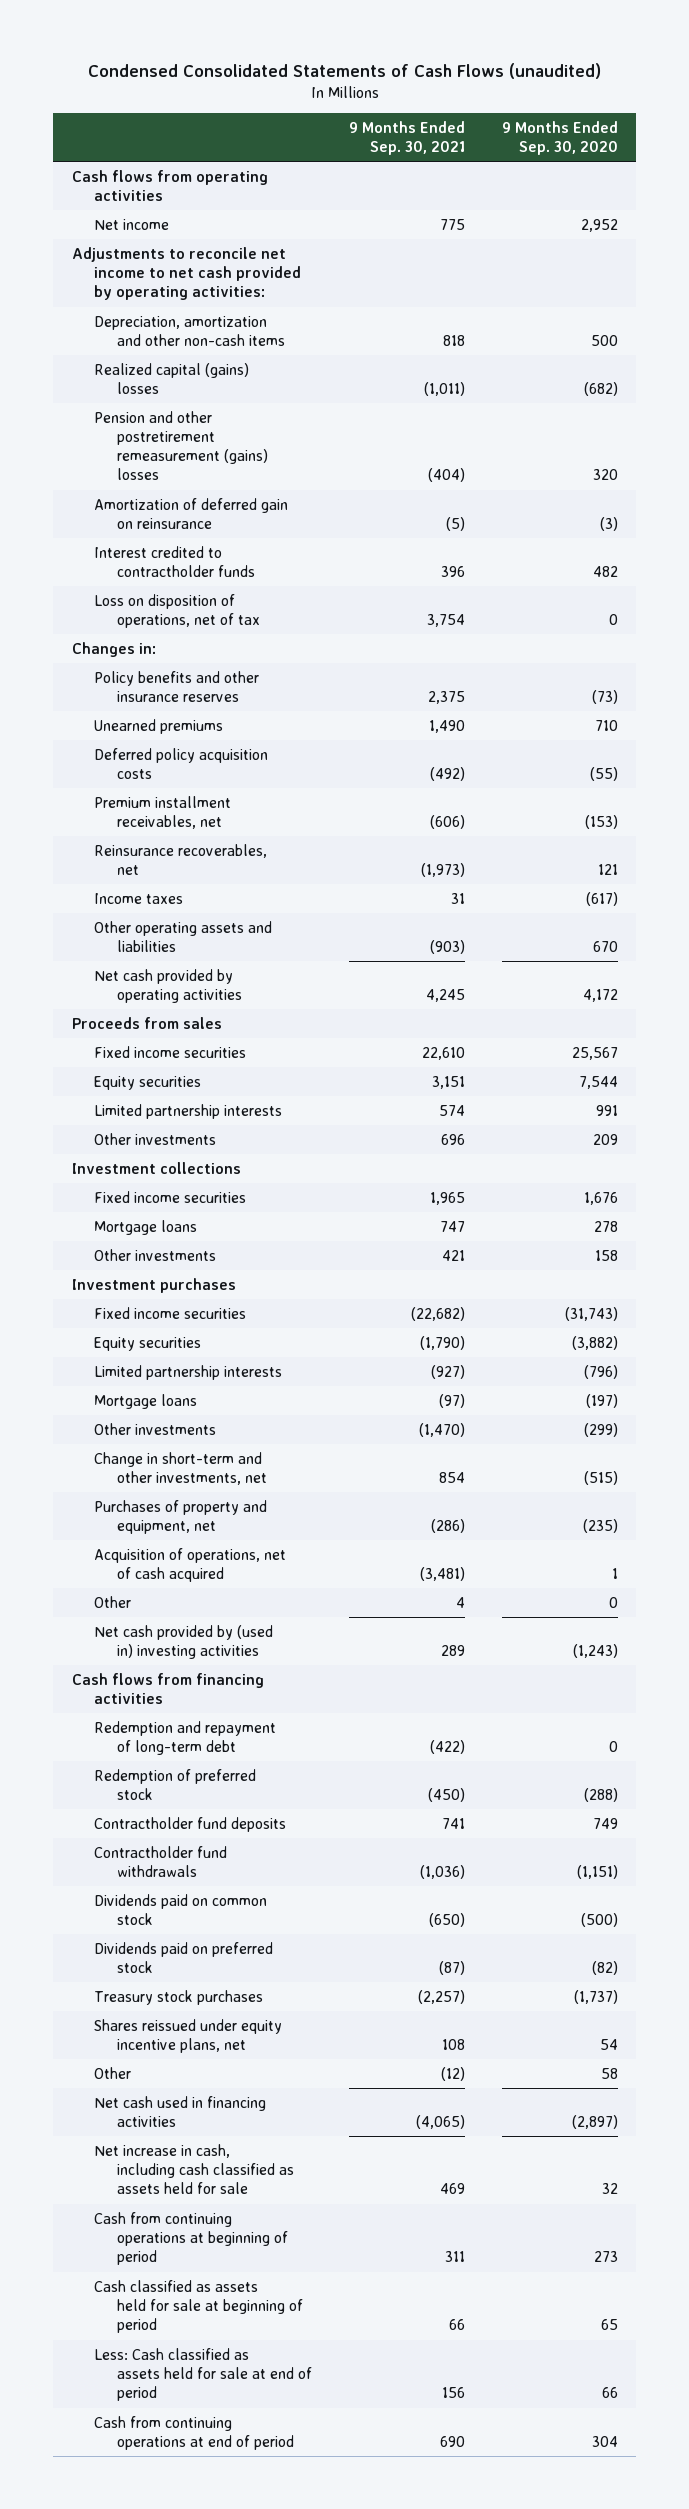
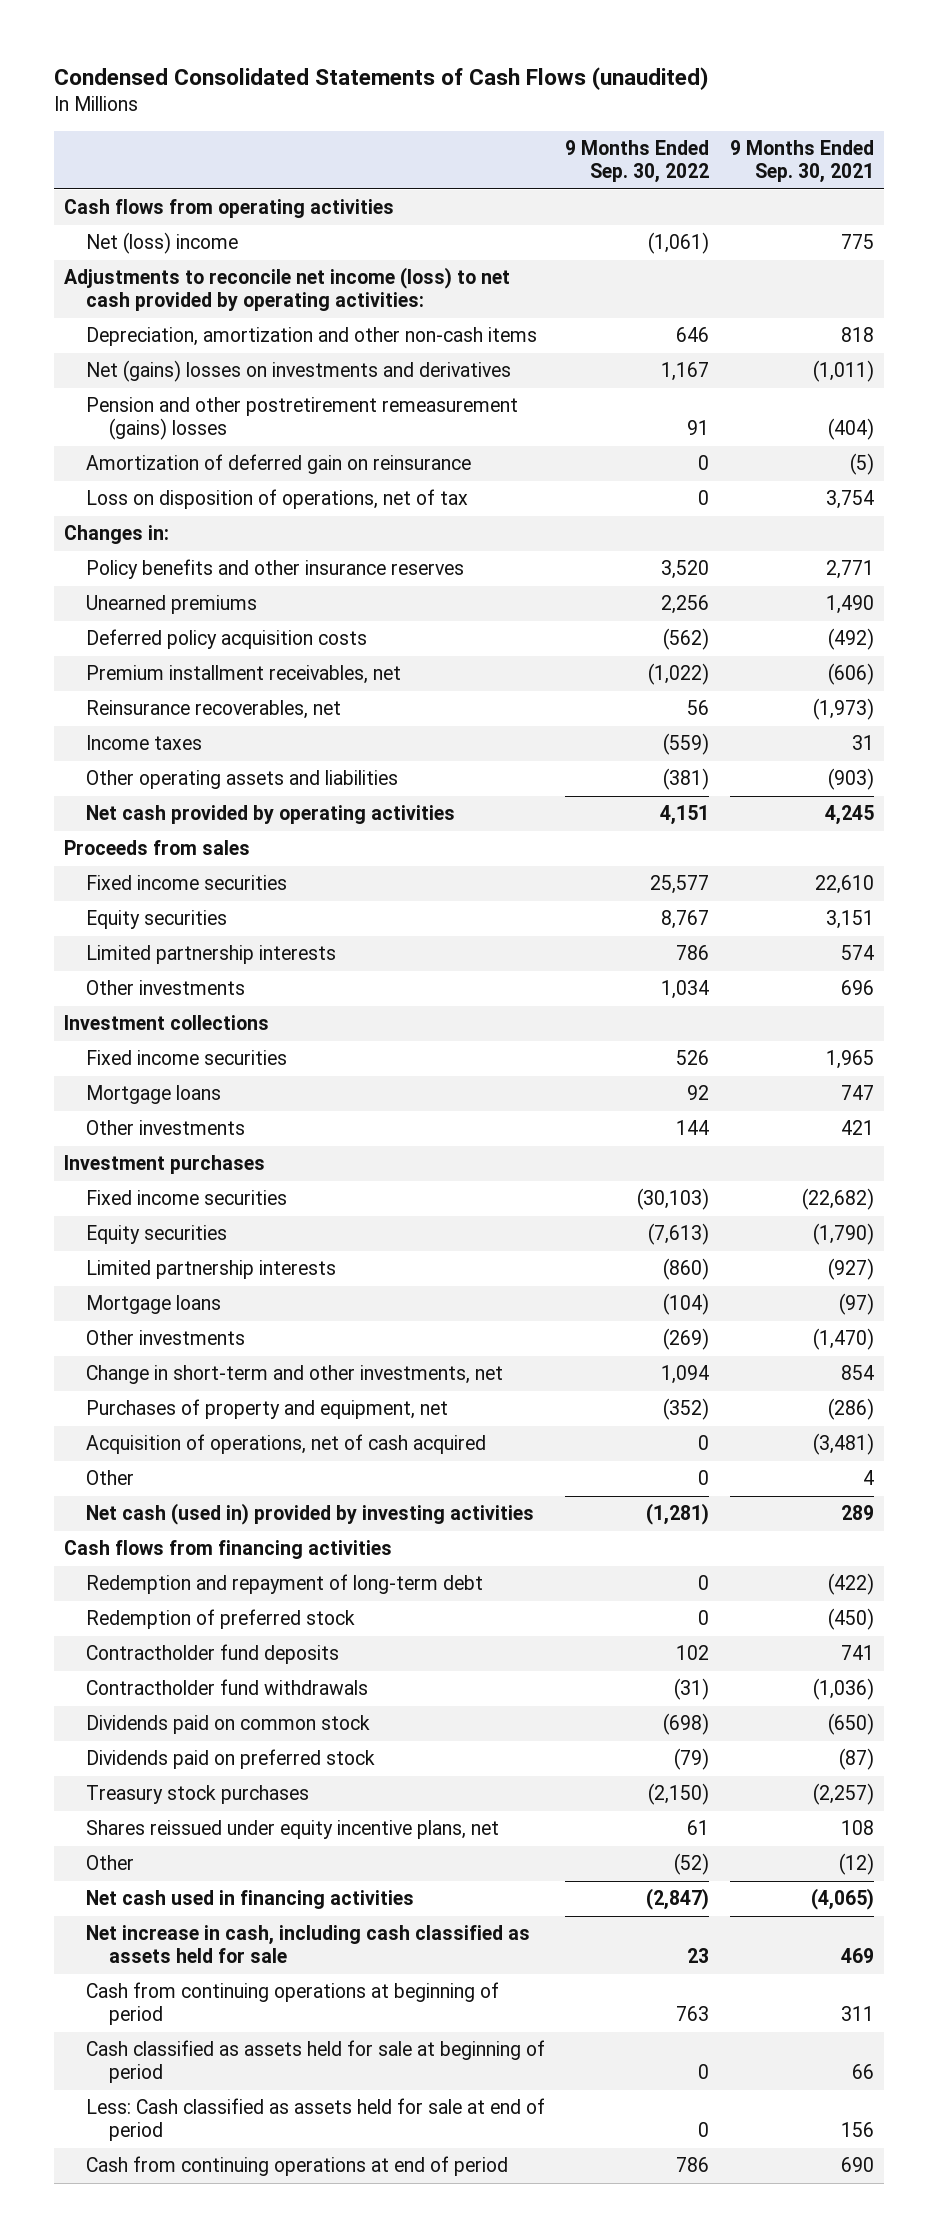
[501,120,618,155] 9 Months Ended Sep. 30, 2020 -> none
none -> [565,140,710,184] 9 Months Ended Sep. 30, 2022
[94,218,170,230] Net income -> [86,232,239,255] Net (loss) income
[71,246,302,301] Adjustments to reconcile net income to net cash provided by operating activities: -> [64,267,511,312] Adjustments to reconcile net income (loss) to net cash provided by operating activities:
[94,362,250,394] Realized capital (gains) losses -> [86,360,512,383] Net (gains) losses on investments and derivatives
[94,545,255,577] Interest credited to contractholder funds -> none
[427,690,465,704] 2,375 -> [825,560,874,580] 2,771
[94,1624,274,1659] Net cash provided by (used in) investing activities -> [86,1503,535,1526] Net cash (used in) provided by investing activities

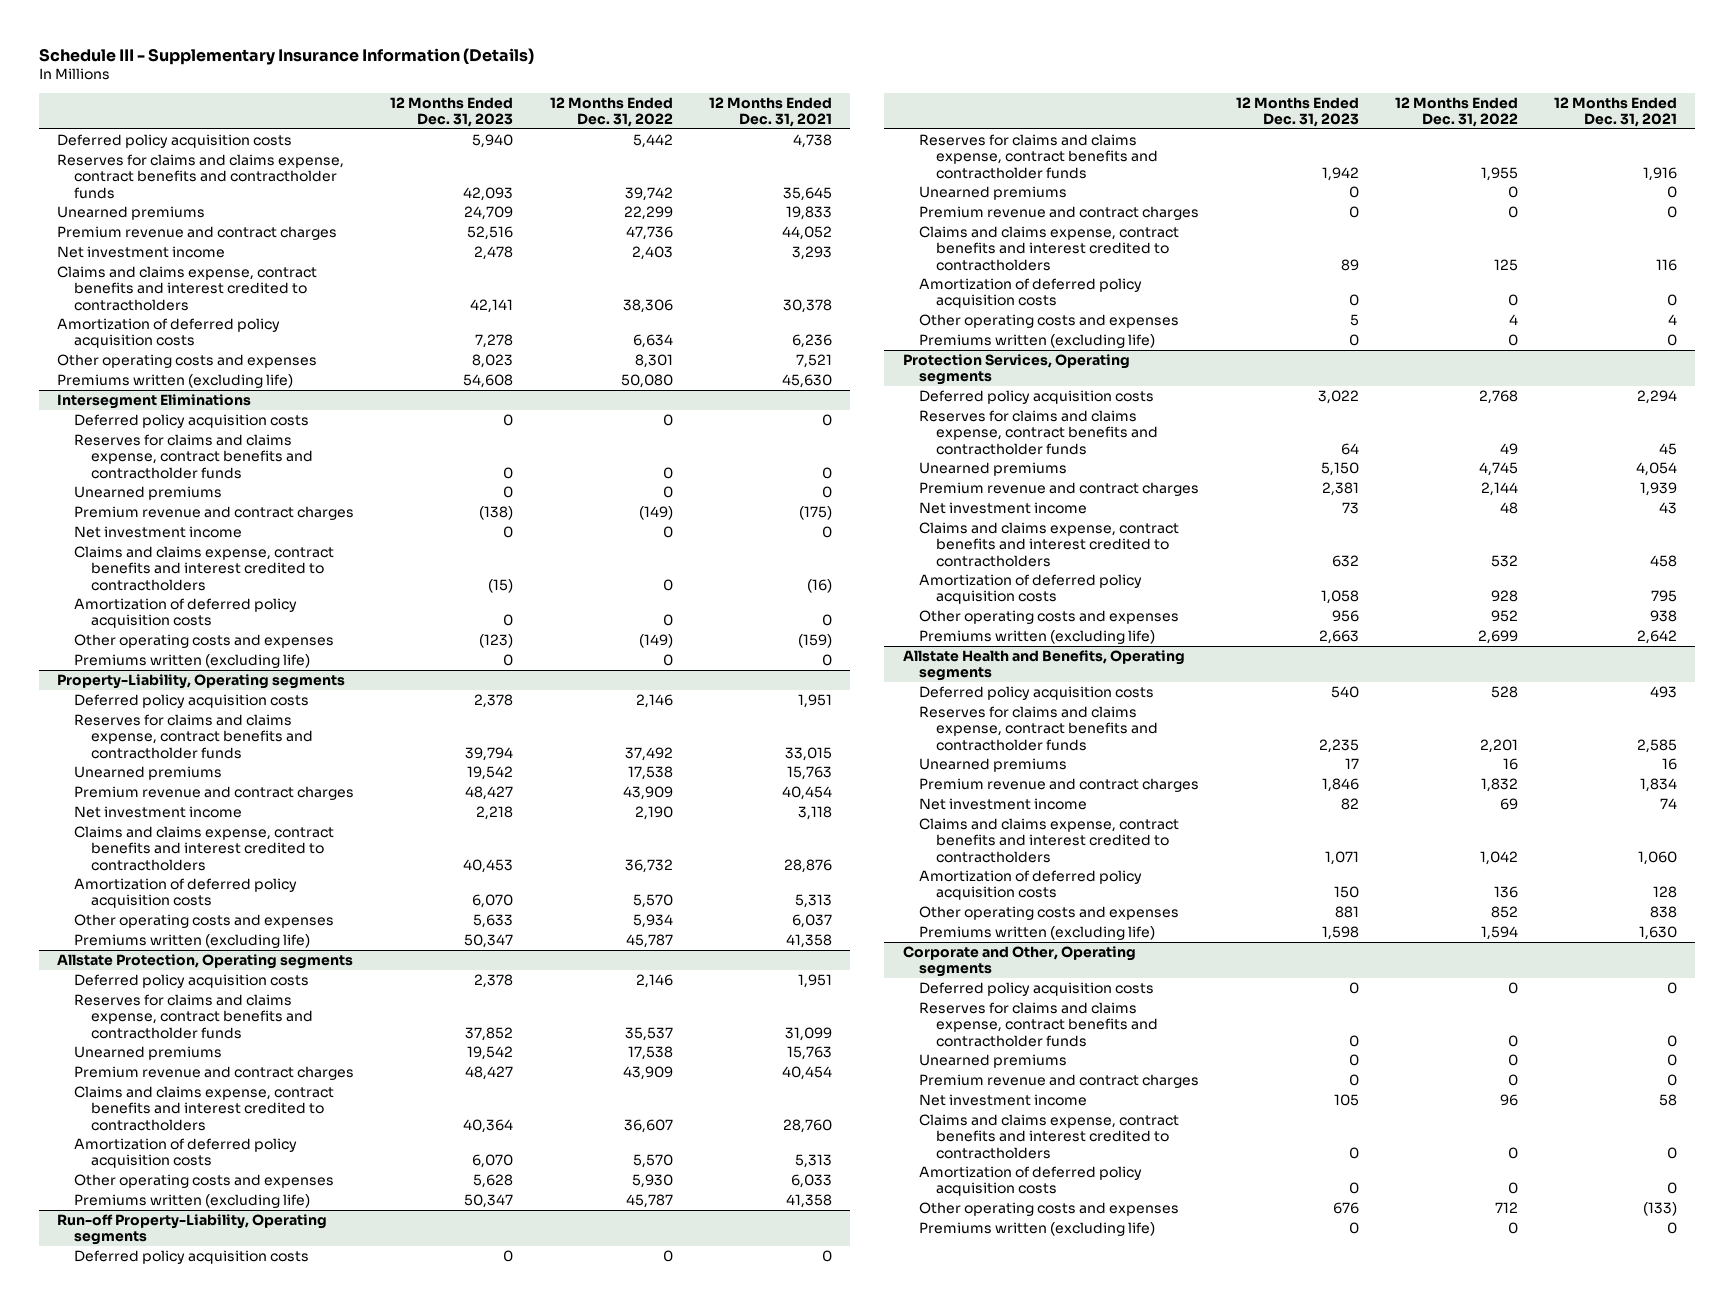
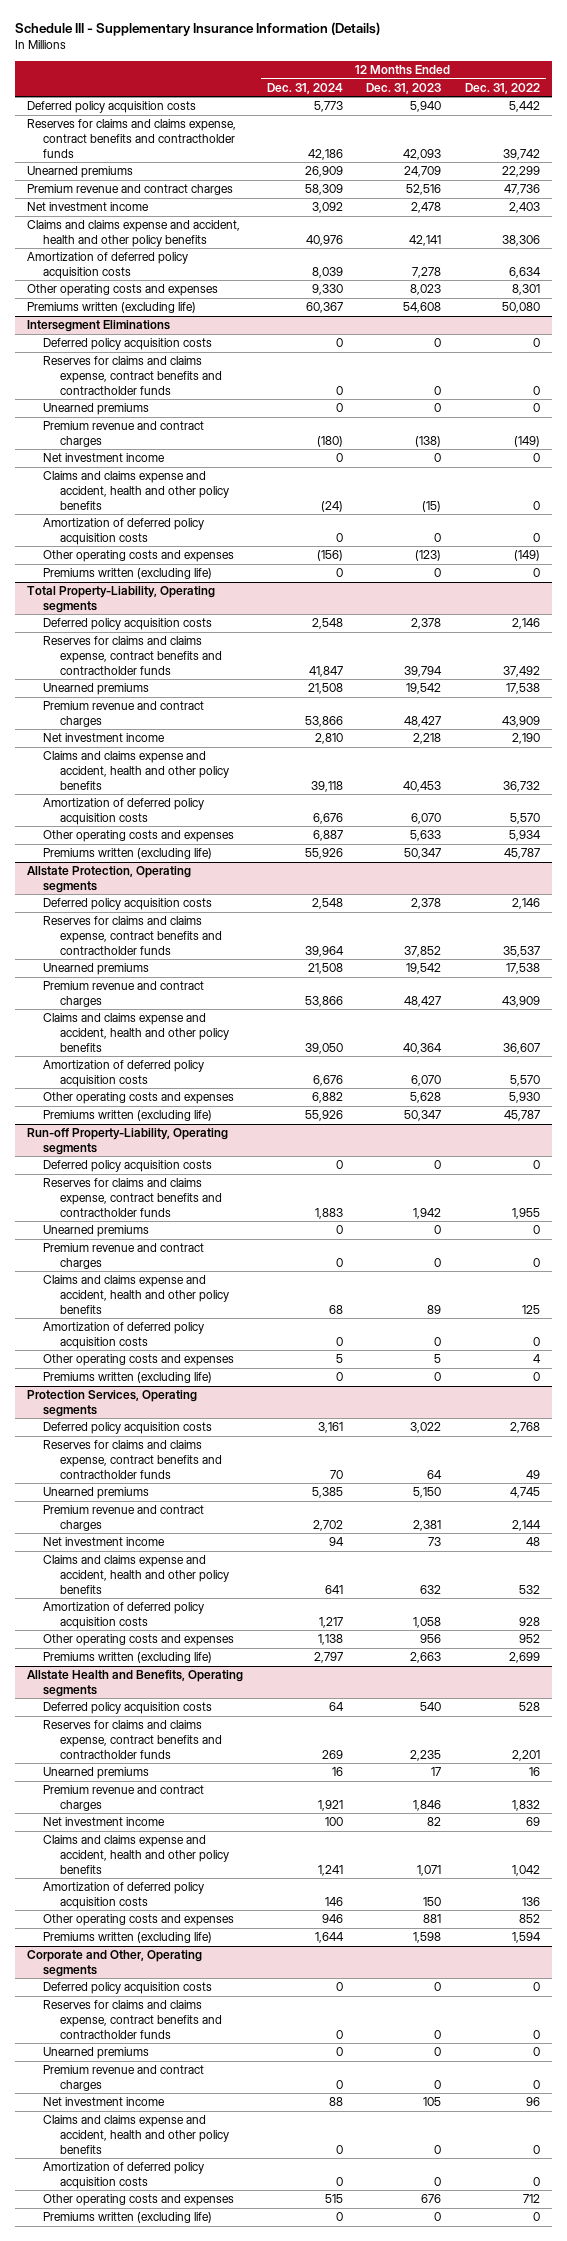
[708,96,832,128] 12 Months Ended Dec. 31, 2021 -> none
none -> [266,82,343,94] Dec. 31, 2024
[57,265,318,311] Claims and claims expense, contract benefits and interest credited to contractholders -> [26,220,240,247] Claims and claims expense and accident, health and other policy benefits
[74,545,335,591] Claims and claims expense, contract benefits and interest credited to contractholders -> [43,471,230,510] Claims and claims expense and accident, health and other policy benefits
[57,673,346,689] Property-Liability, Operating segments -> [26,586,215,613] Total Property-Liability, Operating segments
[74,825,335,871] Claims and claims expense, contract benefits and interest credited to contractholders -> [43,751,230,790] Claims and claims expense and accident, health and other policy benefits
[74,1085,335,1131] Claims and claims expense, contract benefits and interest credited to contractholders -> [43,1013,230,1052] Claims and claims expense and accident, health and other policy benefits
[919,225,1180,271] Claims and claims expense, contract benefits and interest credited to contractholders -> [43,1275,230,1314] Claims and claims expense and accident, health and other policy benefits
[919,521,1180,567] Claims and claims expense, contract benefits and interest credited to contractholders -> [43,1555,230,1594] Claims and claims expense and accident, health and other policy benefits
[919,817,1180,863] Claims and claims expense, contract benefits and interest credited to contractholders -> [43,1835,230,1874] Claims and claims expense and accident, health and other policy benefits
[919,1113,1180,1159] Claims and claims expense, contract benefits and interest credited to contractholders -> [43,2115,230,2154] Claims and claims expense and accident, health and other policy benefits

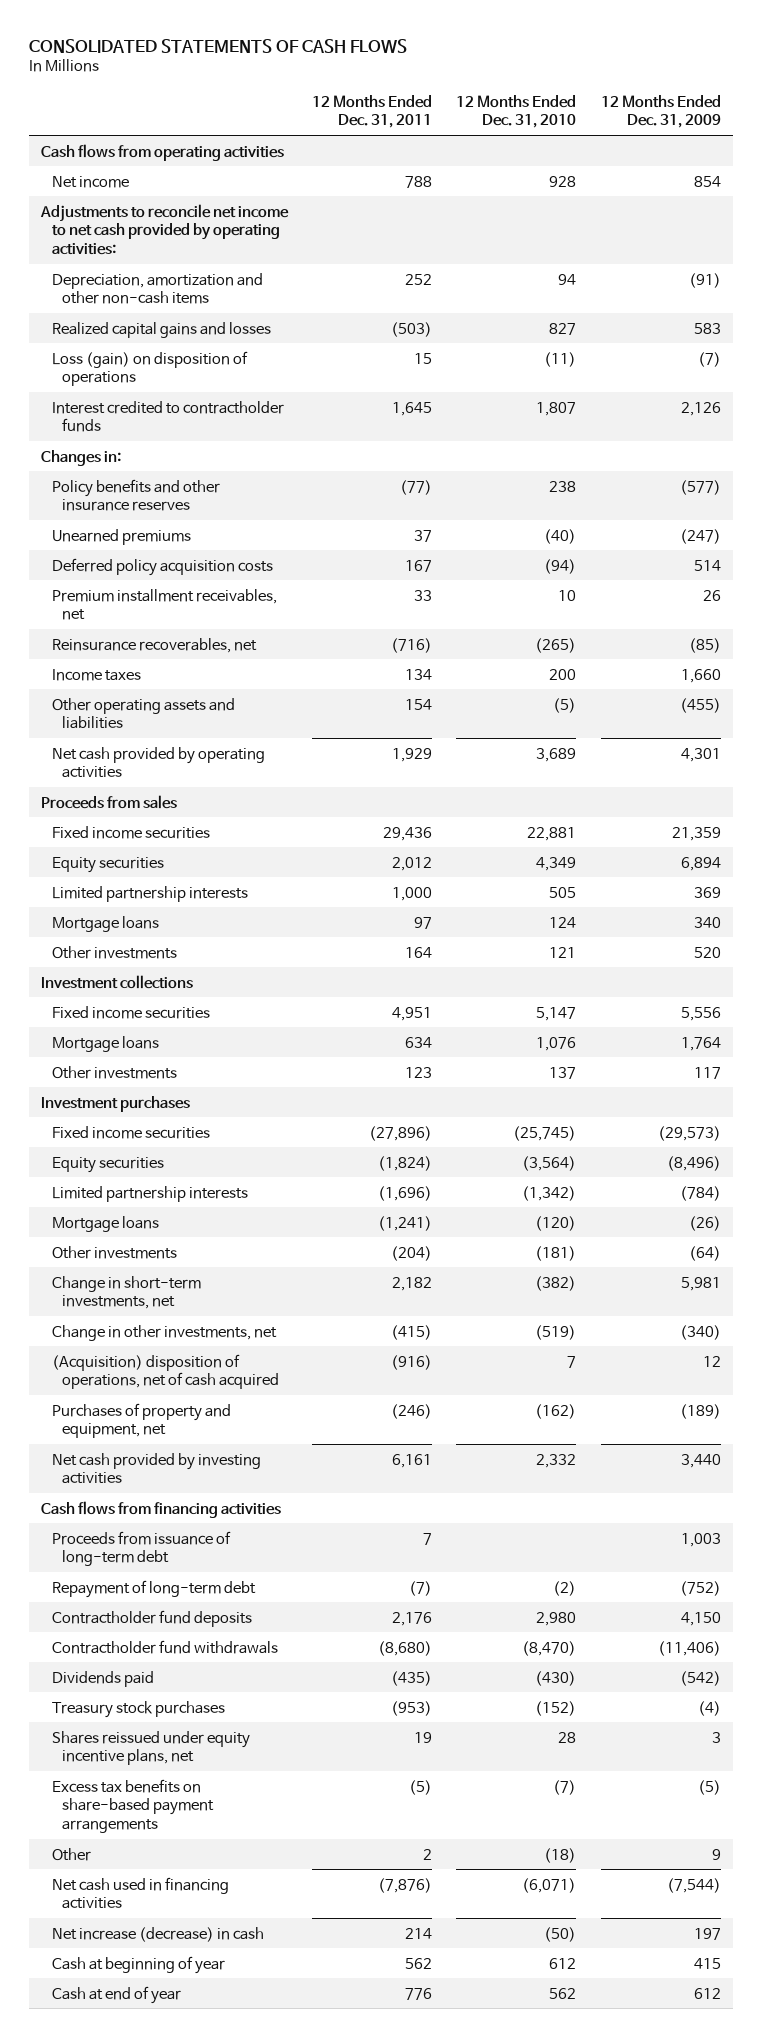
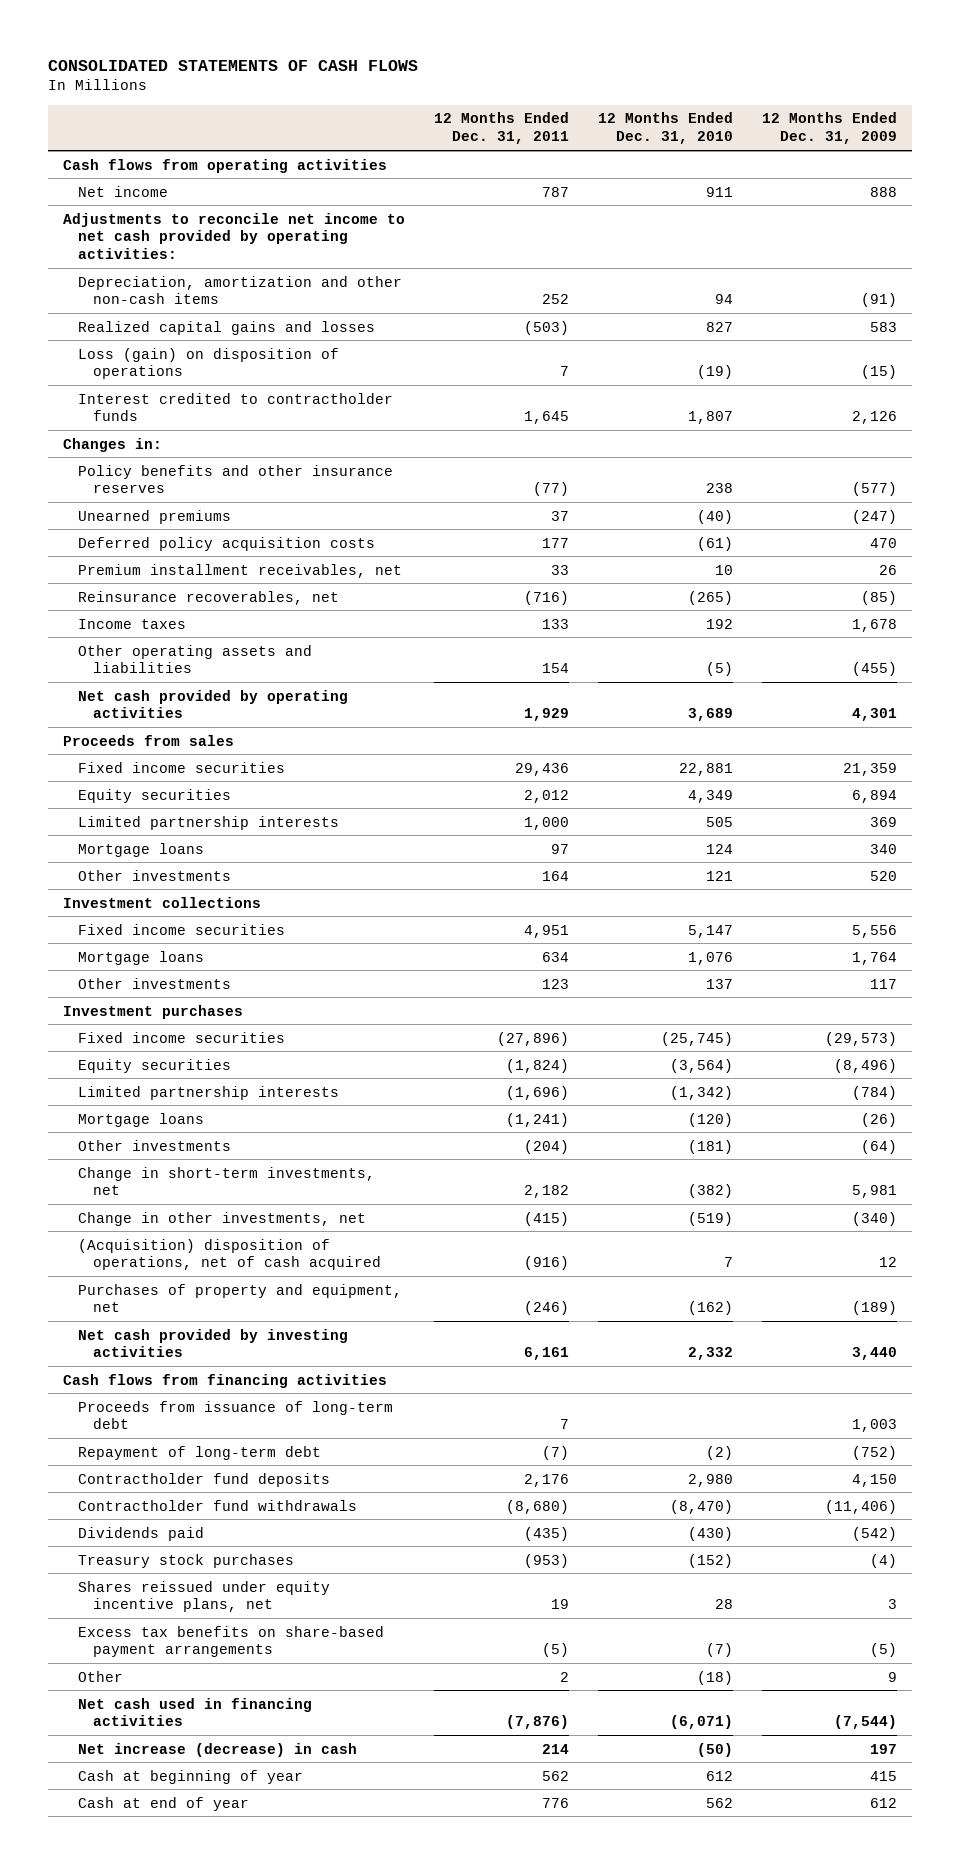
[405,175,433,188] 788 -> [541,186,569,197] 787
[549,175,577,187] 928 -> [705,186,733,197] 911
[693,175,721,187] 854 -> [869,186,897,197] 888
[414,352,433,364] 15 -> [559,366,569,377] 7
[544,351,577,367] (11) -> [696,365,733,380] (19)
[697,351,721,367] (7) -> [860,365,897,380] (15)
[405,559,433,572] 167 -> [541,537,569,548] 177
[544,558,577,574] (94) -> [696,536,733,551] (61)
[693,559,721,571] 514 -> [869,537,897,548] 470
[405,668,433,680] 134 -> [541,618,569,629] 133
[549,668,577,680] 200 -> [705,618,733,629] 192
[680,668,721,683] 1,660 -> [851,618,897,632] 1,678

